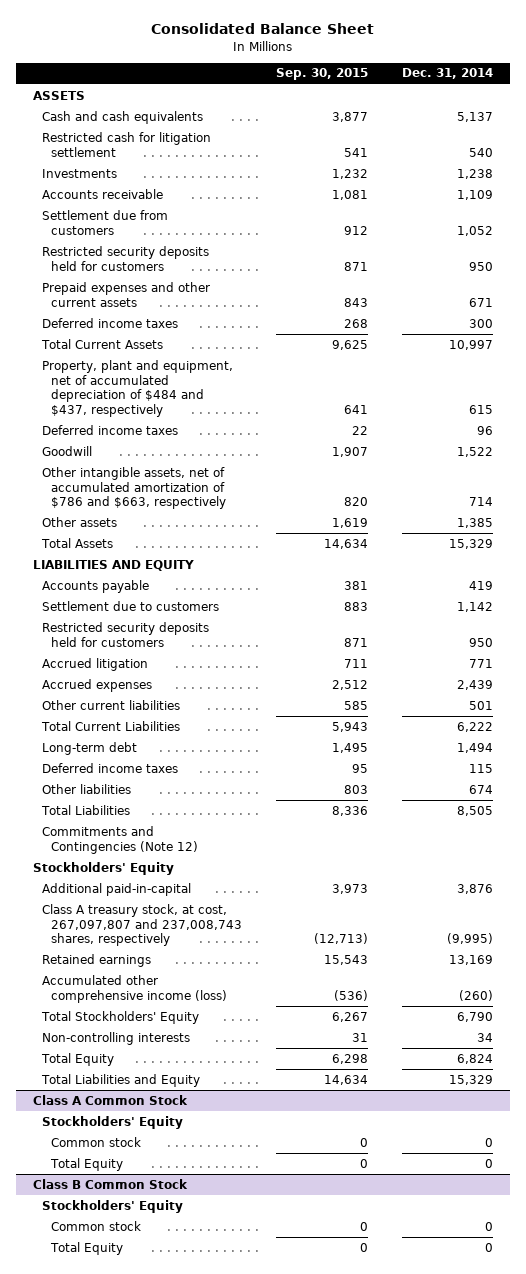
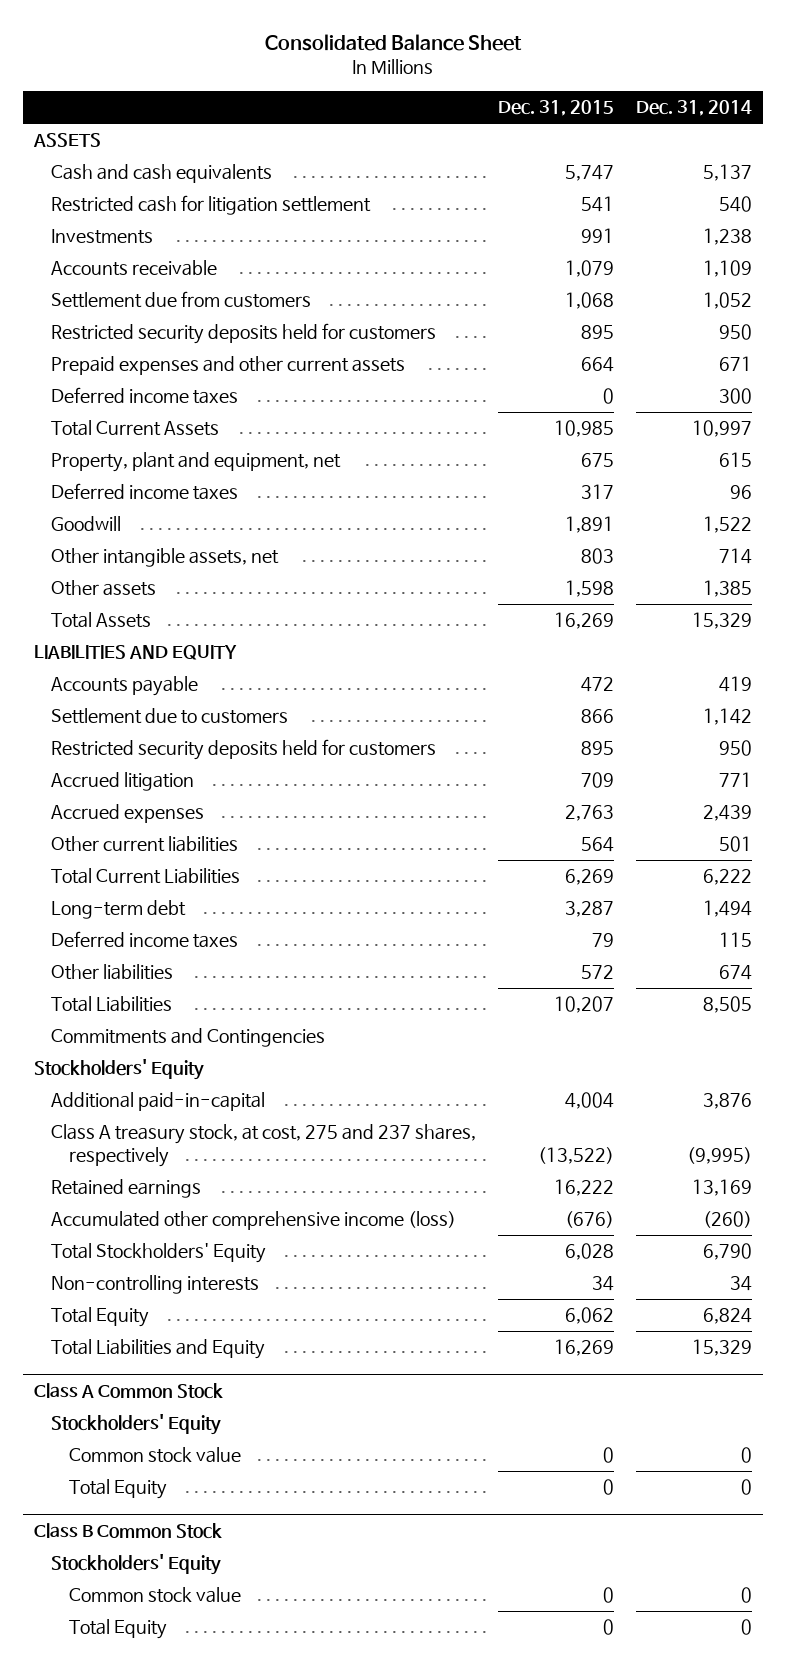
[276,68,369,81] Sep. 30, 2015 -> none
none -> [498,100,615,117] Dec. 31, 2015
[41,359,233,417] Property, plant and equipment, net of accumulated depreciation of $484 and $437, respectively -> [51,452,342,473] Property, plant and equipment, net
[41,466,227,510] Other intangible assets, net of accumulated amortization of $786 and $663, respectively -> [51,548,280,568] Other intangible assets, net
[41,825,199,854] Commitments and Contingencies (Note 12) -> [51,1028,326,1048] Commitments and Contingencies
[41,903,243,947] Class A treasury stock, at cost, 267,097,807 and 237,008,743 shares, respectively -> [51,1124,477,1167] Class A treasury stock, at cost, 275 and 237 shares, respectively
[51,1136,142,1147] Common stock -> [68,1447,241,1464] Common stock value
[51,1220,142,1231] Common stock -> [68,1587,241,1604] Common stock value

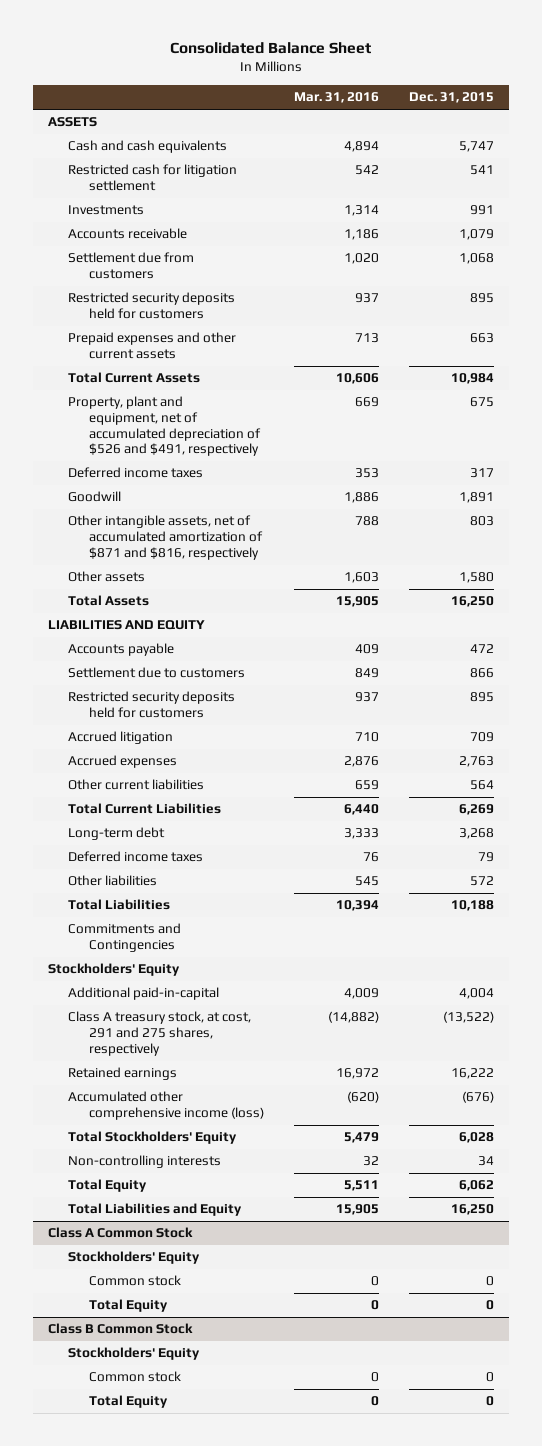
[635,100,752,117] Dec. 31, 2014 -> none
none -> [294,92,380,104] Mar. 31, 2016
[51,387,239,405] Deferred income taxes -> none
[581,357,615,373] 664 -> [470,333,495,344] 663
[554,420,615,438] 10,985 -> [451,373,495,385] 10,984
[51,452,342,473] Property, plant and equipment, net -> [68,396,262,457] Property, plant and equipment, net of accumulated depreciation of $526 and $491, respectively
[51,548,280,568] Other intangible assets, net -> [68,515,264,560] Other intangible assets, net of accumulated amortization of $871 and $816, respectively
[565,580,615,598] 1,598 -> [459,572,495,584] 1,580
[554,612,615,630] 16,269 -> [451,596,495,608] 16,250
[565,901,615,918] 3,287 -> [459,828,495,840] 3,268
[554,996,615,1014] 10,207 -> [451,900,495,912] 10,188
[51,1124,477,1167] Class A treasury stock, at cost, 275 and 237 shares, respectively -> [68,1011,252,1056] Class A treasury stock, at cost, 291 and 275 shares, respectively
[554,1339,615,1357] 16,269 -> [451,1204,495,1216] 16,250
[68,1447,241,1464] Common stock value -> [89,1275,182,1287] Common stock
[68,1587,241,1604] Common stock value -> [89,1371,182,1383] Common stock

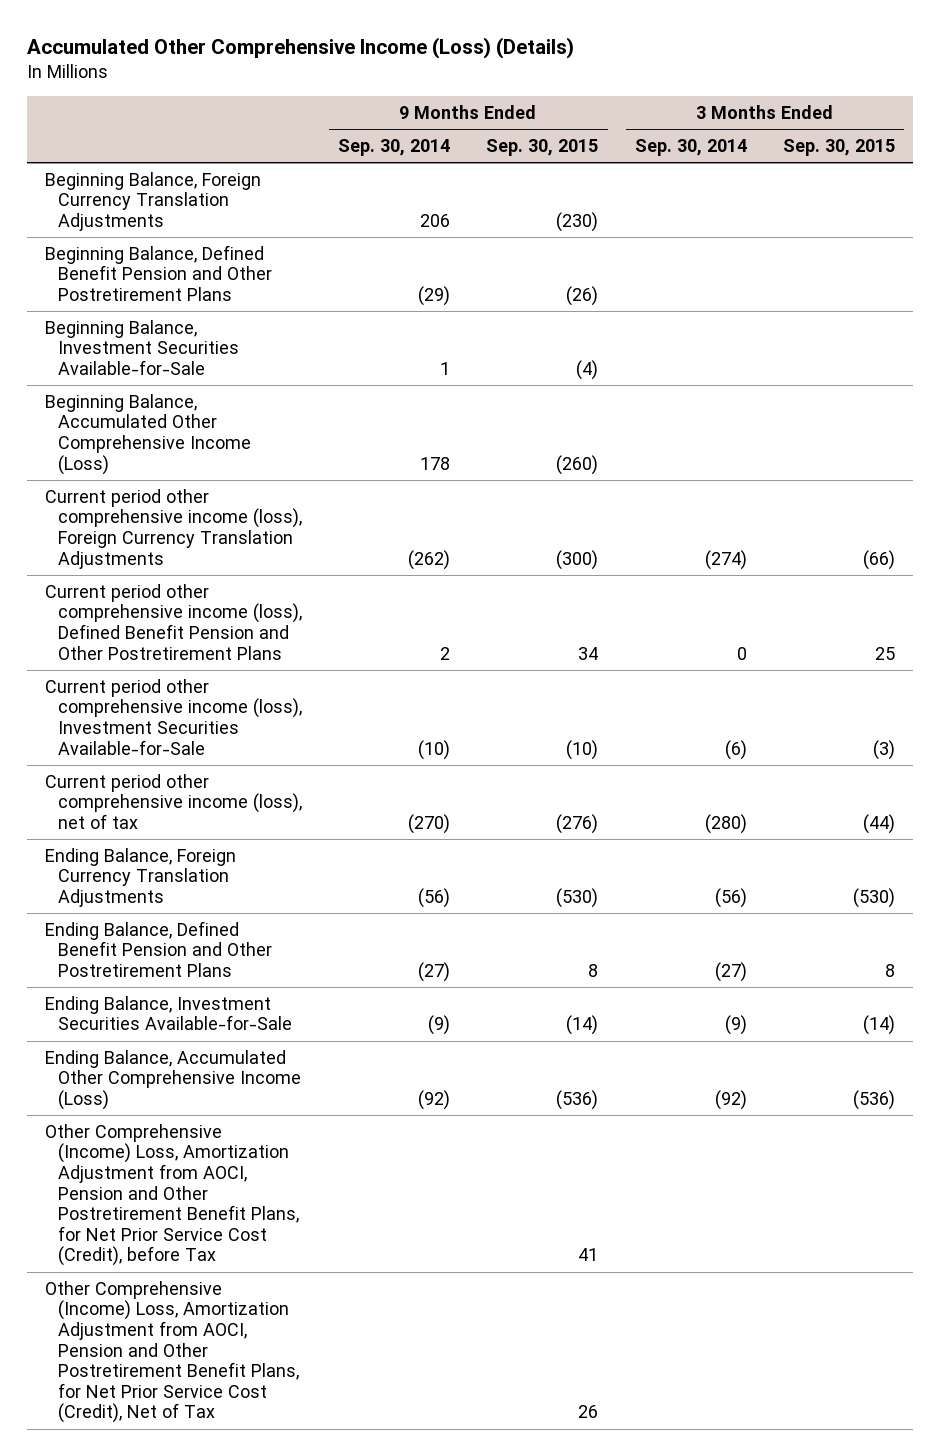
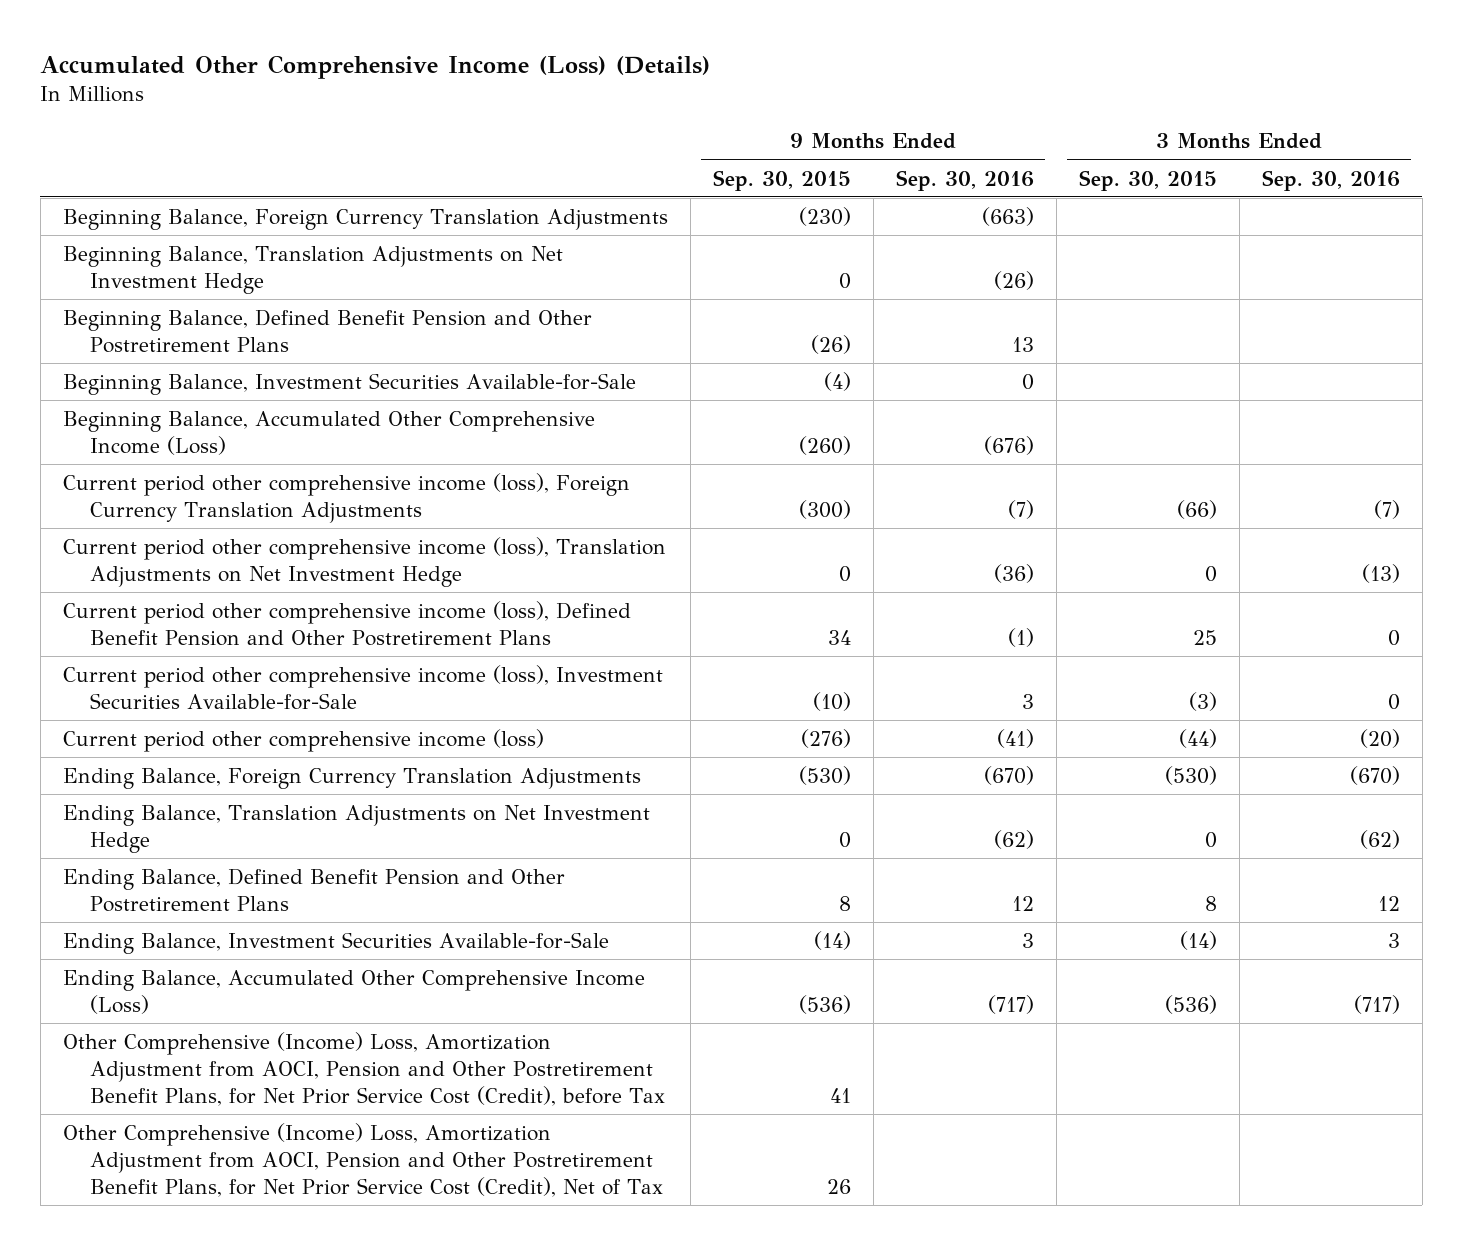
[338,138,451,156] Sep. 30, 2014 -> none
[634,138,747,156] Sep. 30, 2014 -> none
none -> [895,169,1034,191] Sep. 30, 2016
none -> [1261,169,1400,191] Sep. 30, 2016
none -> [62,245,563,294] Beginning Balance, Translation Adjustments on Net Investment Hedge
none -> [62,536,666,587] Current period other comprehensive income (loss), Translation Adjustments on Net Investment Hedge
[44,773,302,830] Current period other comprehensive income (loss), net of tax -> [62,728,544,752] Current period other comprehensive income (loss)
none -> [62,804,650,853] Ending Balance, Translation Adjustments on Net Investment Hedge

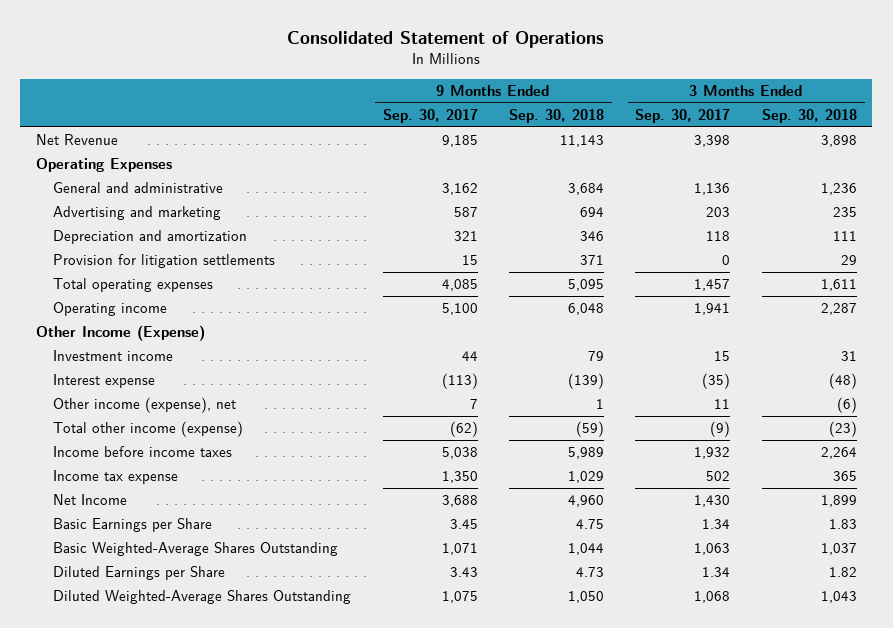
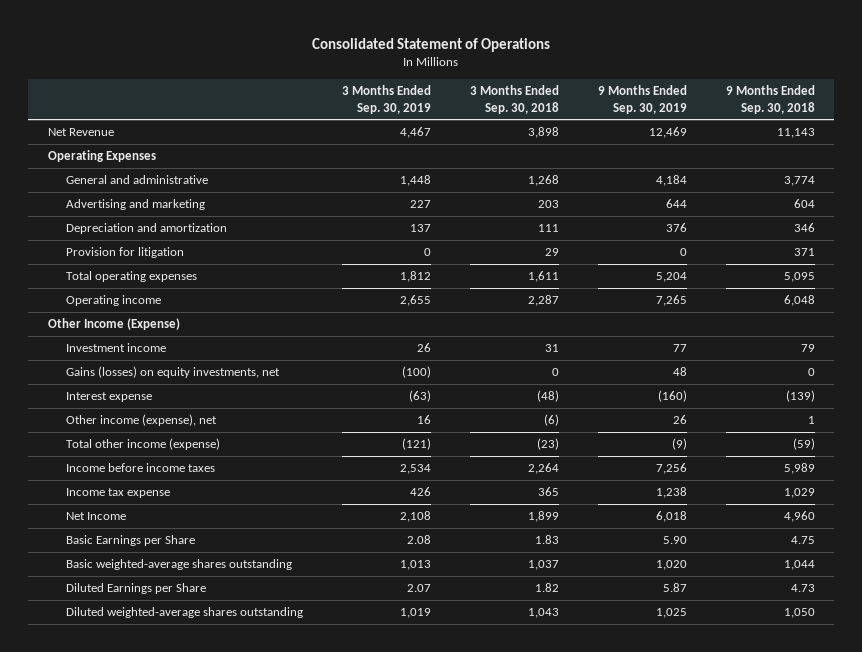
[382,108,478,123] Sep. 30, 2017 -> none
[635,108,731,123] Sep. 30, 2017 -> none
none -> [342,85,432,114] 3 Months Ended Sep. 30, 2019
none -> [597,85,687,114] 9 Months Ended Sep. 30, 2019
[568,183,605,196] 3,684 -> [783,176,815,187] 3,774
[820,183,857,196] 1,236 -> [527,175,559,187] 1,268
[580,207,605,218] 694 -> [793,199,815,209] 604
[832,207,857,218] 235 -> [537,200,559,209] 203
[53,254,276,269] Provision for litigation settlements -> [66,247,185,259] Provision for litigation
none -> [66,366,281,379] Gains (losses) on equity investments, net
[53,542,339,557] Basic Weighted-Average Shares Outstanding -> [66,559,293,571] Basic weighted-average shares outstanding
[53,590,352,605] Diluted Weighted-Average Shares Outstanding -> [66,607,304,619] Diluted weighted-average shares outstanding

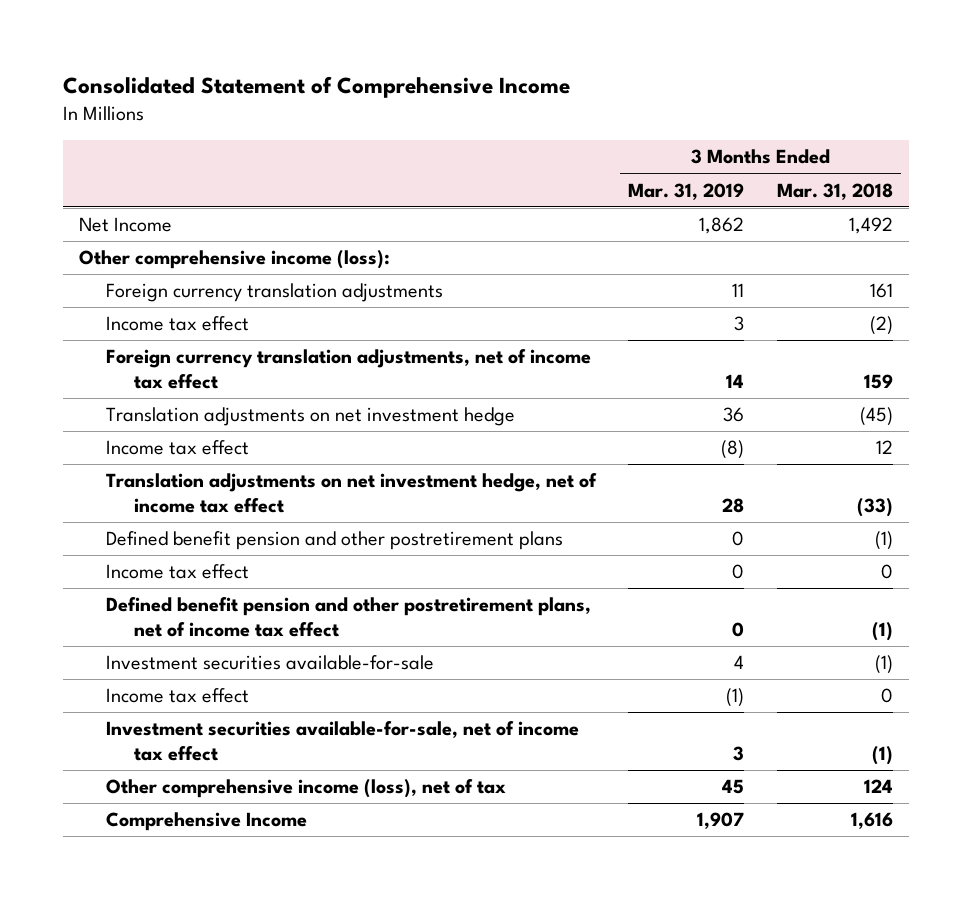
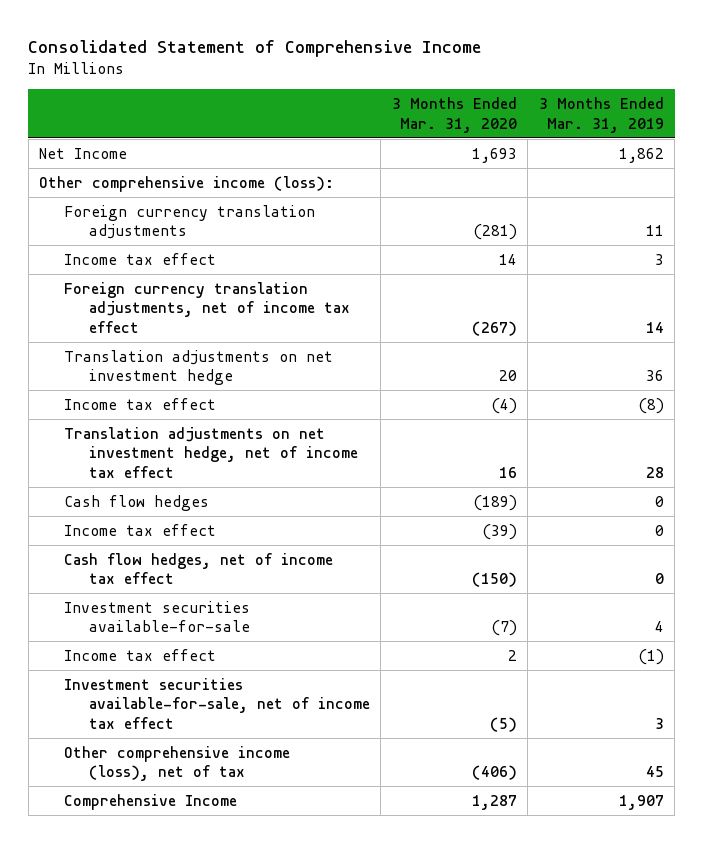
[776,182,893,200] Mar. 31, 2018 -> none
none -> [391,97,517,133] 3 Months Ended Mar. 31, 2020
[106,531,564,551] Defined benefit pension and other postretirement plans -> none
none -> [64,494,210,511] Cash flow hedges
[106,597,592,637] Defined benefit pension and other postretirement plans, net of income tax effect -> none
none -> [64,552,334,585] Cash flow hedges, net of income tax effect

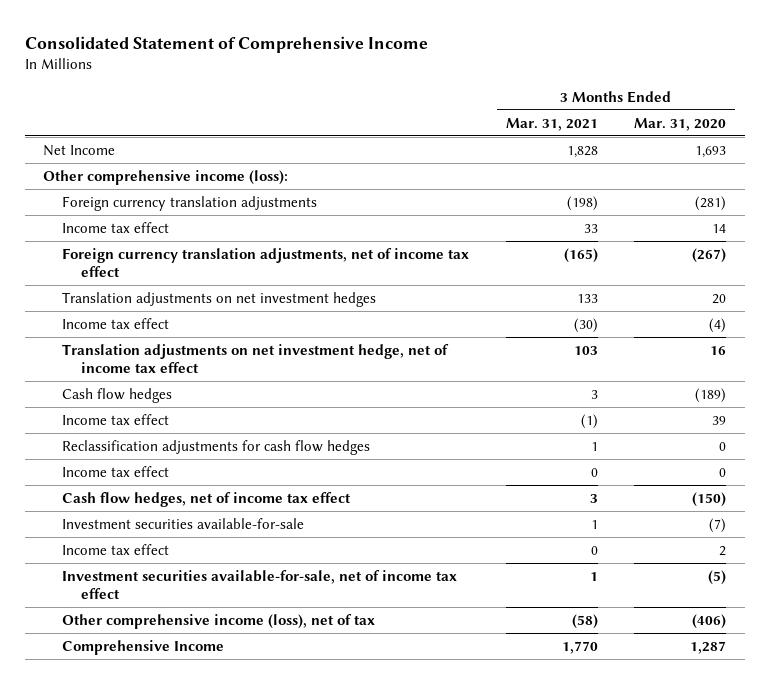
[538,97,664,133] 3 Months Ended Mar. 31, 2019 -> none
none -> [505,117,598,131] Mar. 31, 2021
[64,349,334,386] Translation adjustments on net investment hedge -> [62,291,377,307] Translation adjustments on net investment hedges
[481,523,517,540] (39) -> [712,415,727,425] 39
none -> [62,439,371,455] Reclassification adjustments for cash flow hedges
none -> [62,465,170,477] Income tax effect

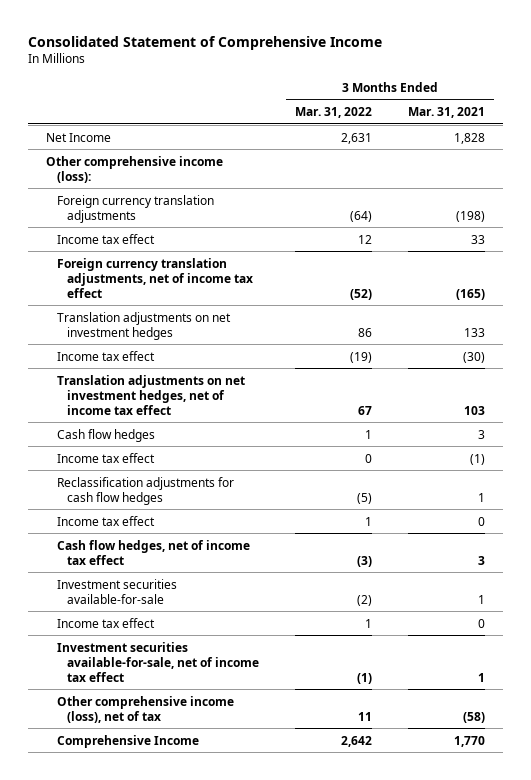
[634,117,727,131] Mar. 31, 2020 -> none
none -> [295,107,373,119] Mar. 31, 2022
[62,343,450,373] Translation adjustments on net investment hedge, net of income tax effect -> [56,374,245,415] Translation adjustments on net investment hedges, net of income tax effect

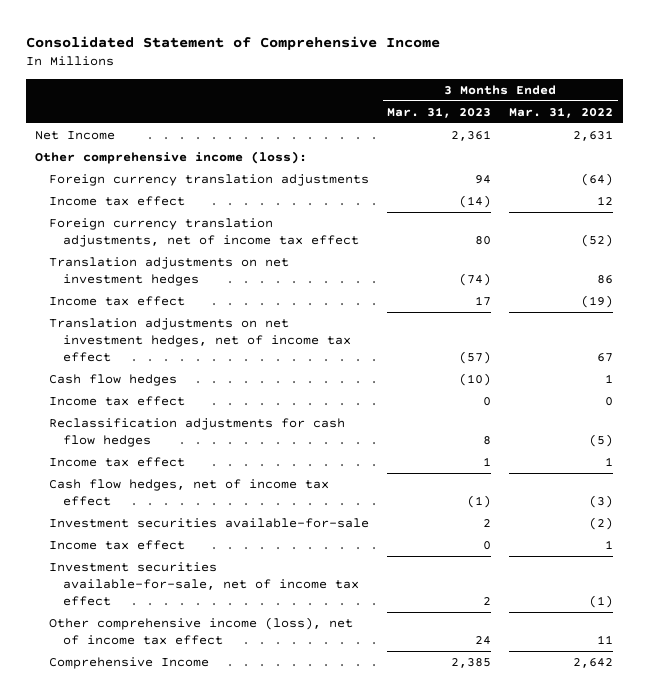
[407,107,485,119] Mar. 31, 2021 -> none
none -> [387,106,492,118] Mar. 31, 2023
[56,695,234,723] Other comprehensive income (loss), net of tax -> [49,616,354,646] Other comprehensive income (loss), net of income tax effect

